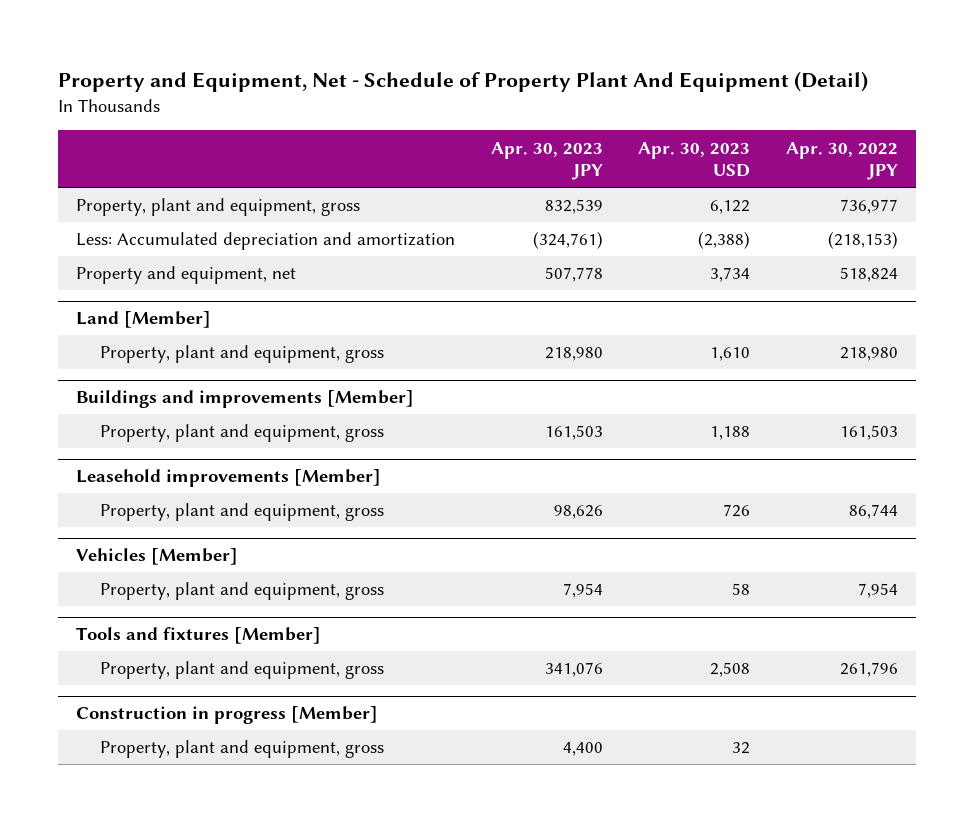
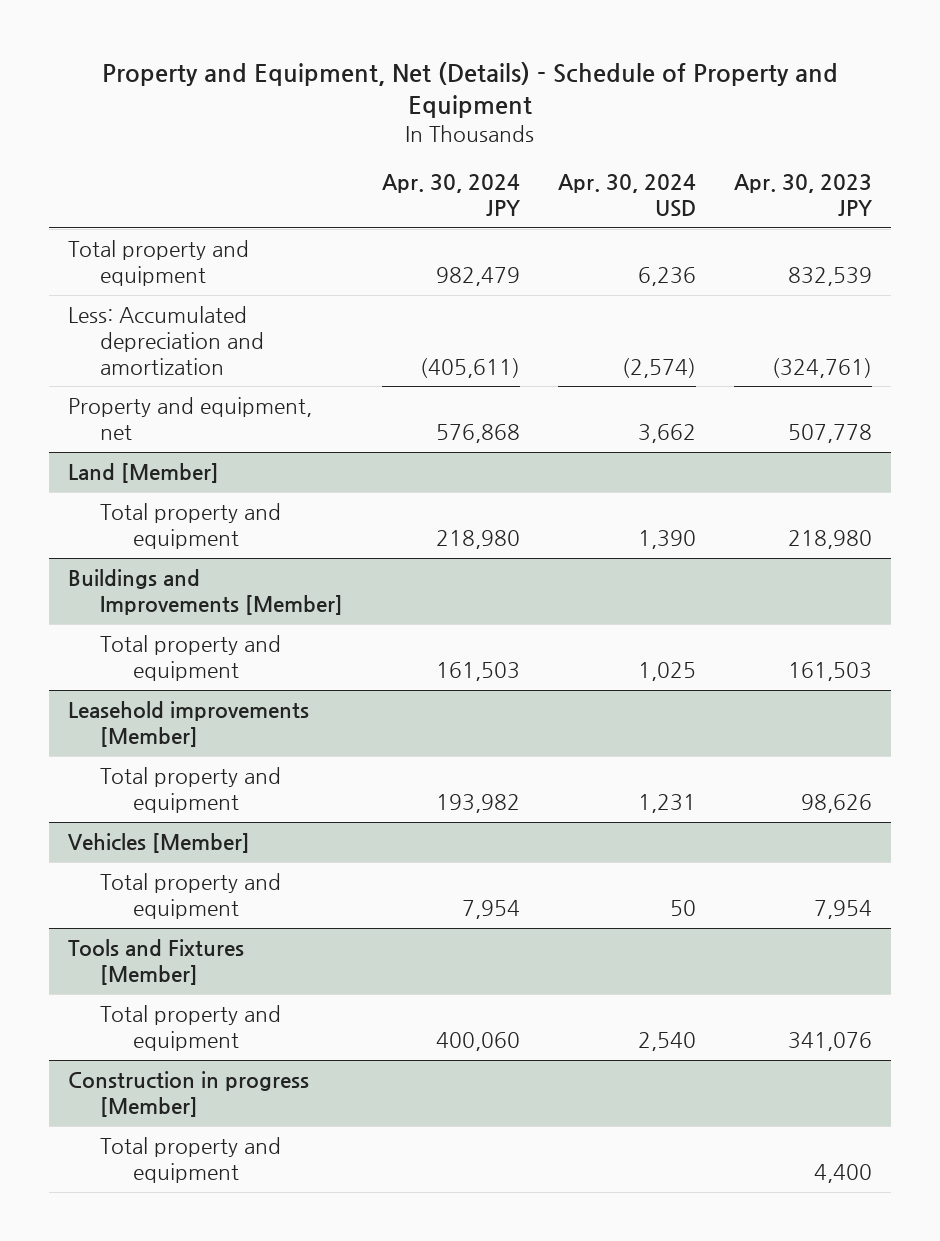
[57,70,868,92] Property and Equipment, Net - Schedule of Property Plant And Equipment (Detail) -> [101,62,838,119] Property and Equipment, Net (Details) - Schedule of Property and Equipment
[638,141,751,178] Apr. 30, 2023 USD -> none
[786,141,899,181] Apr. 30, 2022 JPY -> none
none -> [381,174,520,217] Apr. 30, 2024 JPY
none -> [557,174,696,218] Apr. 30, 2024 USD
[75,198,360,217] Property, plant and equipment, gross -> [68,240,250,286] Total property and equipment
[99,345,384,364] Property, plant and equipment, gross -> [100,503,282,549] Total property and equipment
[75,390,414,409] Buildings and improvements [Member] -> [68,569,344,615] Buildings and Improvements [Member]
[99,424,384,443] Property, plant and equipment, gross -> [100,635,282,681] Total property and equipment
[99,503,384,522] Property, plant and equipment, gross -> [100,767,282,813] Total property and equipment
[99,582,384,601] Property, plant and equipment, gross -> [100,873,282,919] Total property and equipment
[75,627,321,645] Tools and fixtures [Member] -> [68,939,245,985] Tools and Fixtures [Member]
[99,661,384,680] Property, plant and equipment, gross -> [100,1005,282,1051] Total property and equipment
[99,740,384,759] Property, plant and equipment, gross -> [100,1137,282,1183] Total property and equipment

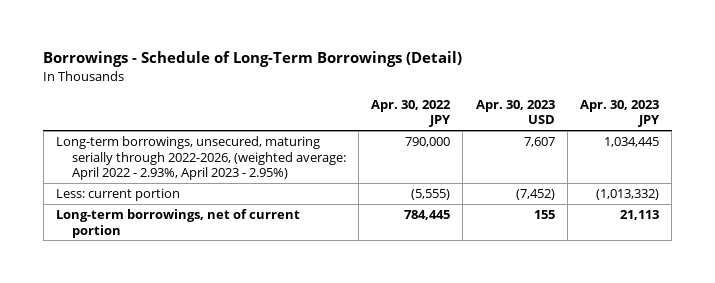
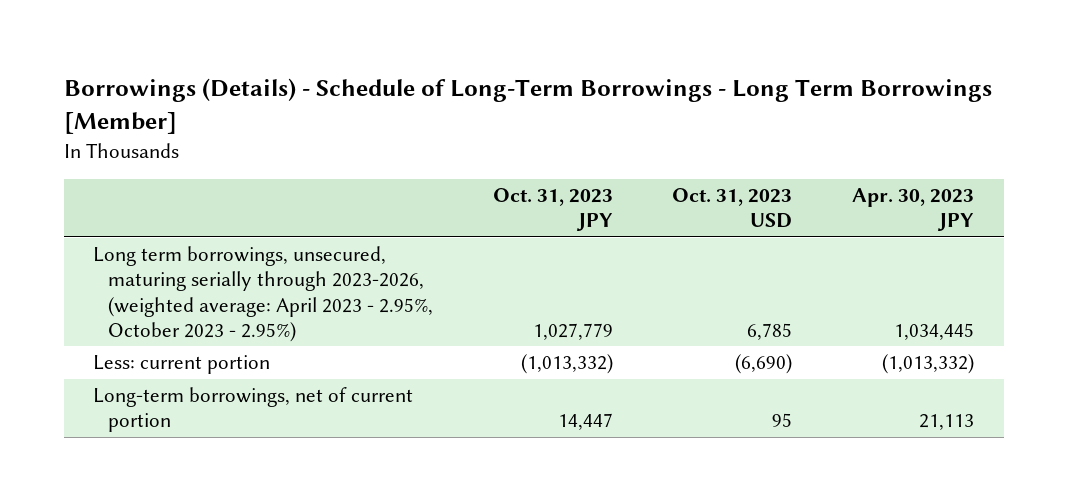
[43,51,463,68] Borrowings - Schedule of Long-Term Borrowings (Detail) -> [63,78,992,135] Borrowings (Details) - Schedule of Long-Term Borrowings - Long Term Borrowings [Member]
[371,99,452,128] Apr. 30, 2022 JPY -> none
[475,99,555,125] Apr. 30, 2023 USD -> none
none -> [492,188,613,232] Oct. 31, 2023 JPY
none -> [672,188,793,229] Oct. 31, 2023 USD
[55,136,347,180] Long-term borrowings, unsecured, maturing serially through 2022-2026, (weighted average: April 2022 - 2.93%, April 2023 - 2.95%) -> [93,246,434,342] Long term borrowings, unsecured, maturing serially through 2023-2026, (weighted average: April 2023 - 2.95%, October 2023 - 2.95%)

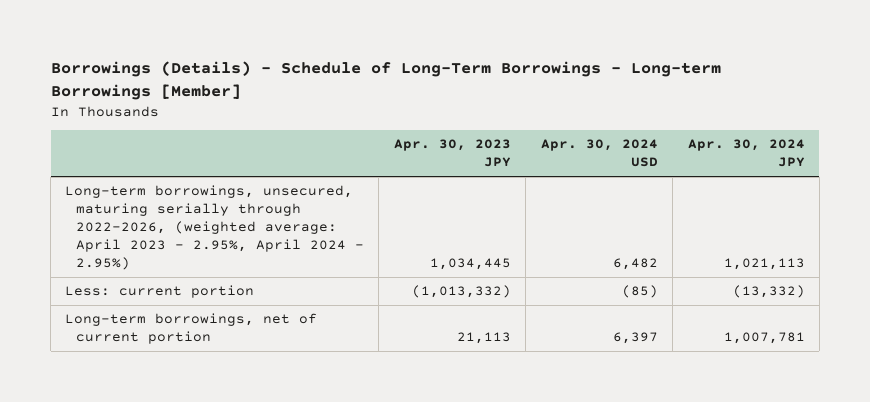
[63,78,992,135] Borrowings (Details) - Schedule of Long-Term Borrowings - Long Term Borrowings [Member] -> [50,61,721,100] Borrowings (Details) - Schedule of Long-Term Borrowings - Long-term Borrowings [Member]
[492,188,613,232] Oct. 31, 2023 JPY -> none
[672,188,793,229] Oct. 31, 2023 USD -> none
none -> [540,139,658,168] Apr. 30, 2024 USD
none -> [687,139,805,168] Apr. 30, 2024 JPY
[93,246,434,342] Long term borrowings, unsecured, maturing serially through 2023-2026, (weighted average: April 2023 - 2.95%, October 2023 - 2.95%) -> [65,185,364,271] Long-term borrowings, unsecured, maturing serially through 2022-2026, (weighted average: April 2023 - 2.95%, April 2024 - 2.95%)

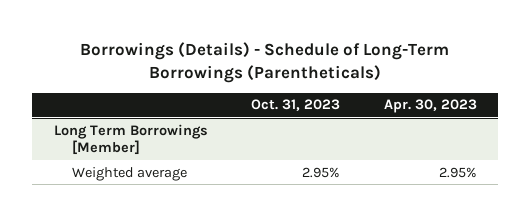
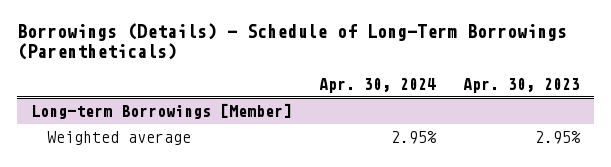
[251,99,341,112] Oct. 31, 2023 -> none
none -> [318,78,436,94] Apr. 30, 2024
[53,123,208,156] Long Term Borrowings [Member] -> [30,102,292,119] Long-term Borrowings [Member]

